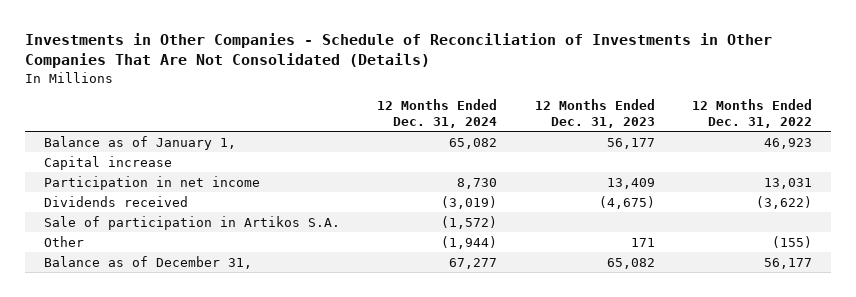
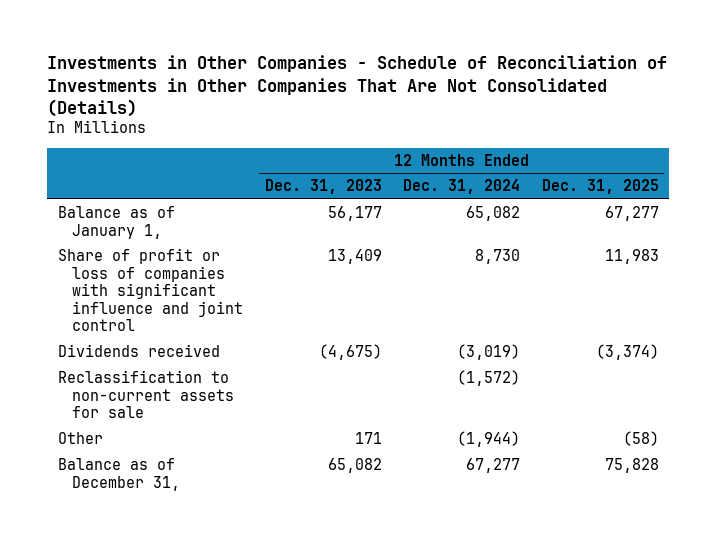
[692,99,813,129] 12 Months Ended Dec. 31, 2022 -> none
none -> [541,179,659,195] Dec. 31, 2025
[43,155,172,170] Capital increase -> none
[43,175,260,190] Participation in net income -> [57,248,244,332] Share of profit or loss of companies with significant influence and joint control
[43,215,340,230] Sale of participation in Artikos S.A. -> [57,370,235,419] Reclassification to non-current assets for sale

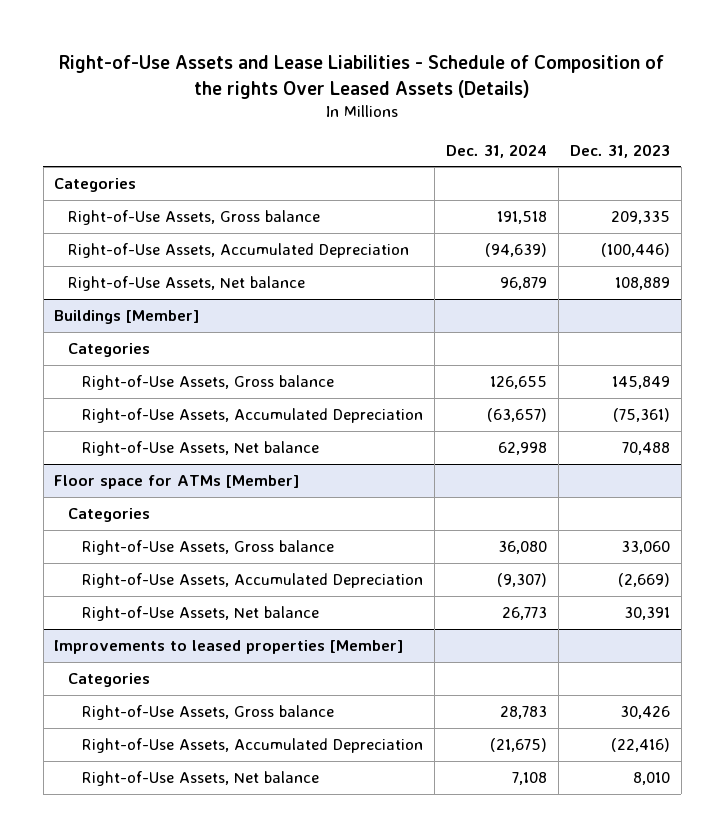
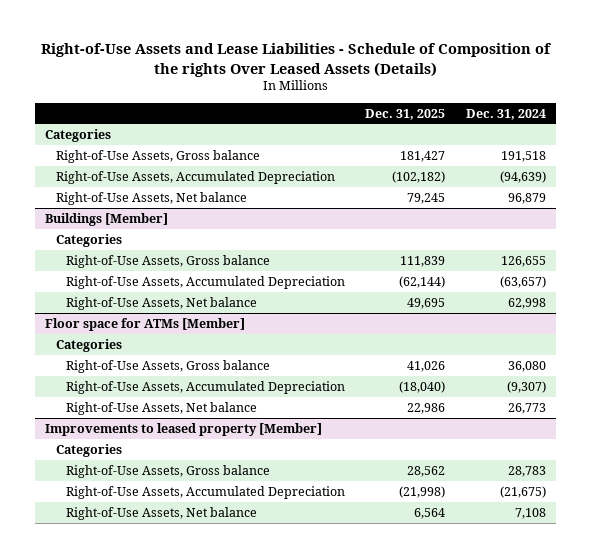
[569,143,670,158] Dec. 31, 2023 -> none
none -> [365,108,446,120] Dec. 31, 2025
[54,639,404,654] Improvements to leased properties [Member] -> [45,422,323,436] Improvements to leased property [Member]

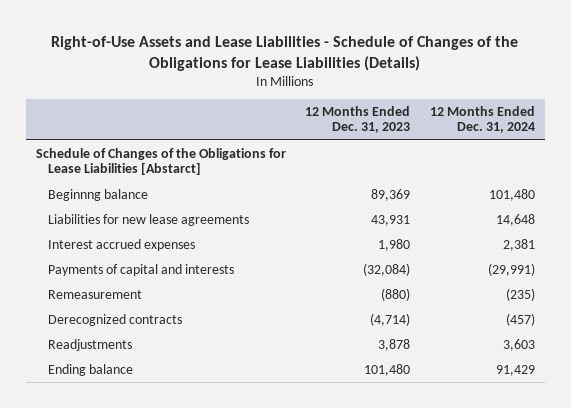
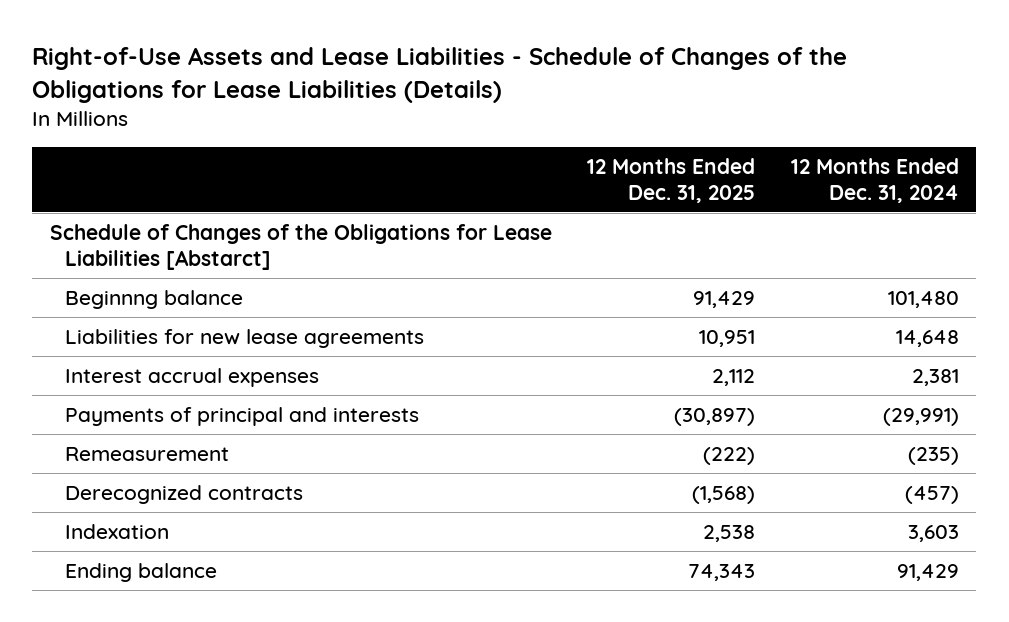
[305,106,411,134] 12 Months Ended Dec. 31, 2023 -> none
none -> [587,157,756,203] 12 Months Ended Dec. 31, 2025
[47,238,195,251] Interest accrued expenses -> [65,367,320,387] Interest accrual expenses
[47,263,234,276] Payments of capital and interests -> [65,406,420,426] Payments of principal and interests
[47,338,132,351] Readjustments -> [65,523,170,539] Indexation

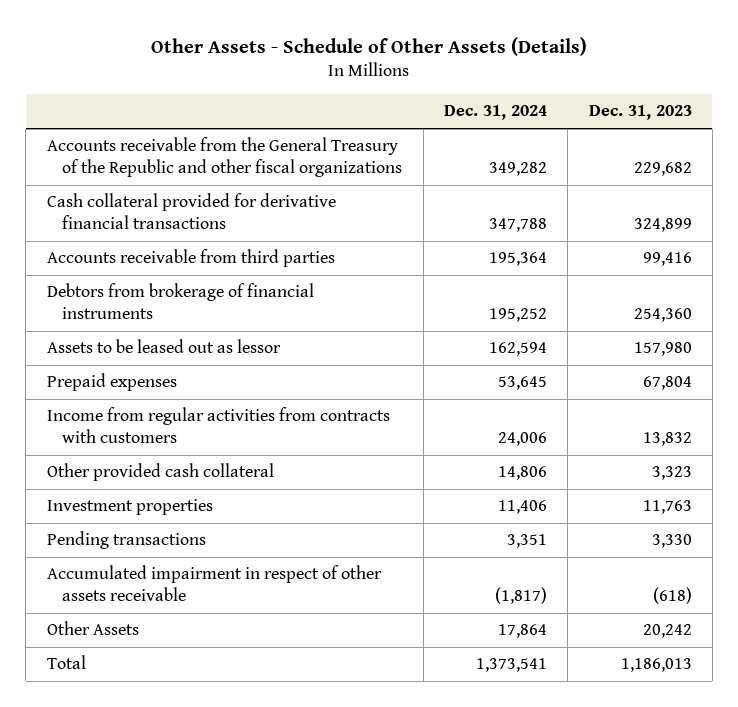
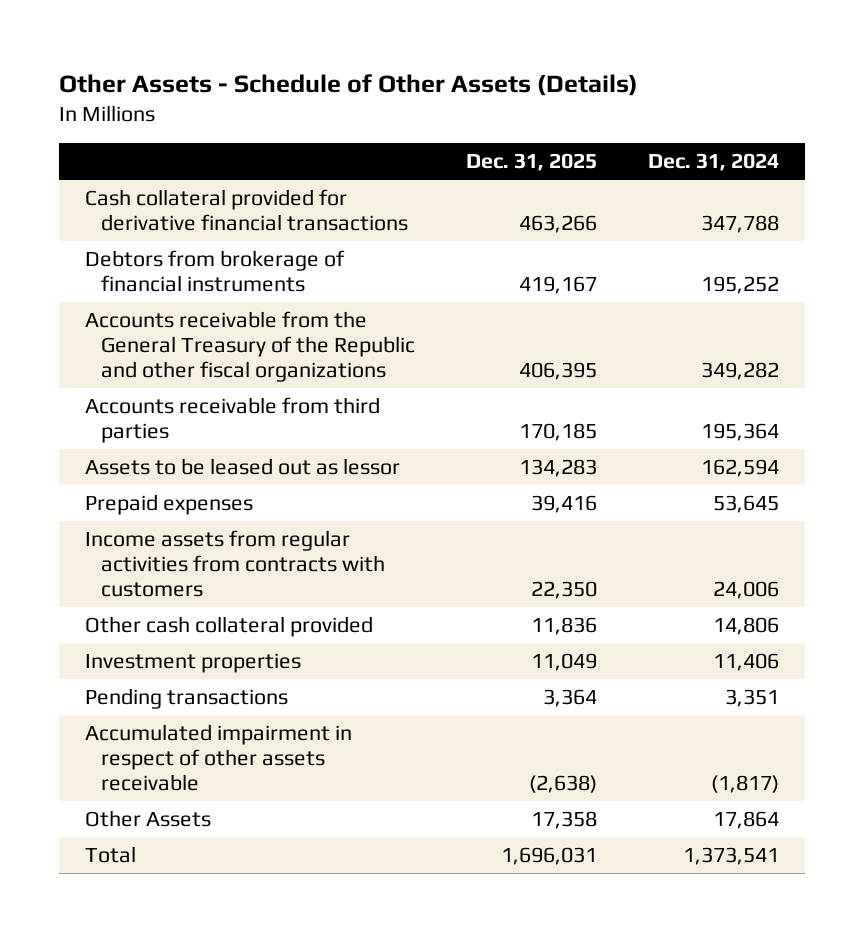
[588,105,692,121] Dec. 31, 2023 -> none
none -> [465,153,597,172] Dec. 31, 2025
[46,137,403,178] Accounts receivable from the General Treasury of the Republic and other fiscal organizations -> [84,311,415,383] Accounts receivable from the General Treasury of the Republic and other fiscal organizations
[46,249,335,268] Accounts receivable from third parties -> [84,397,380,444] Accounts receivable from third parties
[46,407,390,444] Income from regular activities from contracts with customers -> [84,530,385,598] Income assets from regular activities from contracts with customers
[46,463,274,482] Other provided cash collateral -> [84,616,373,638] Other cash collateral provided

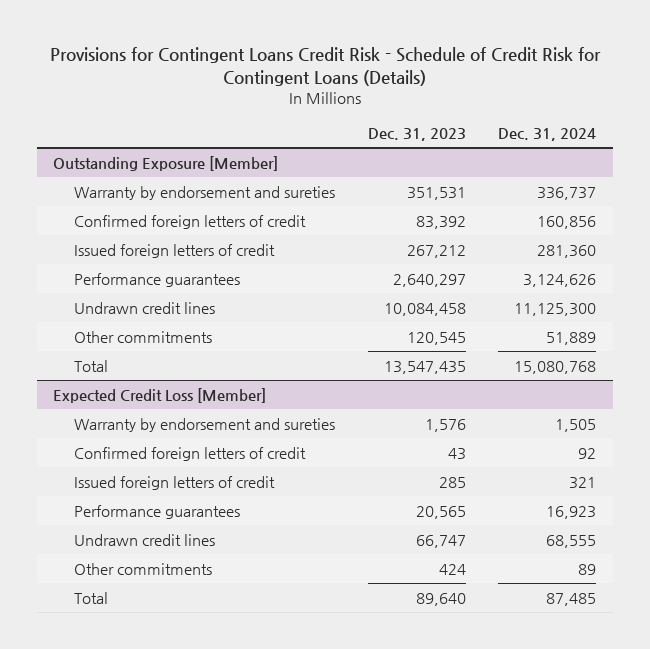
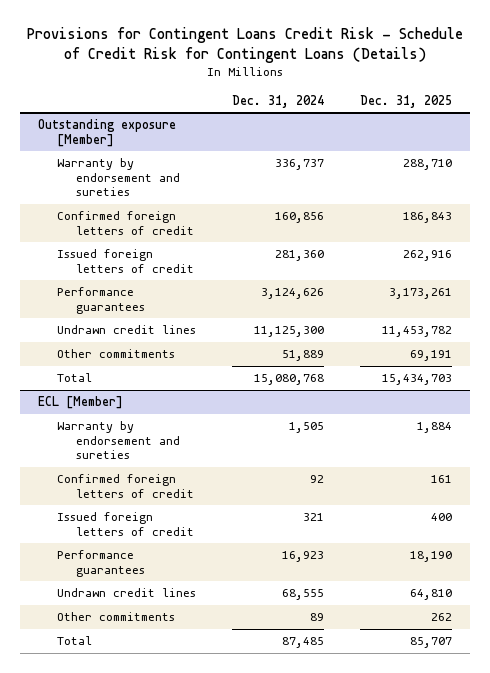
[367,127,466,141] Dec. 31, 2023 -> none
none -> [360,94,453,108] Dec. 31, 2025
[53,155,279,171] Outstanding Exposure [Member] -> [37,119,176,147] Outstanding exposure [Member]
[53,387,267,403] Expected Credit Loss [Member] -> [37,396,123,410] ECL [Member]

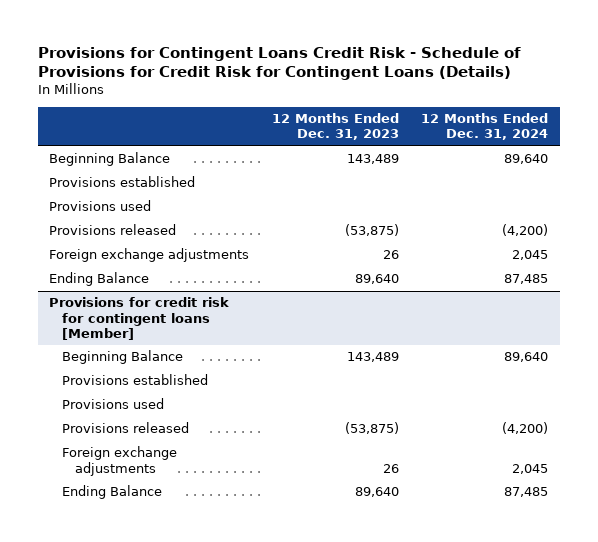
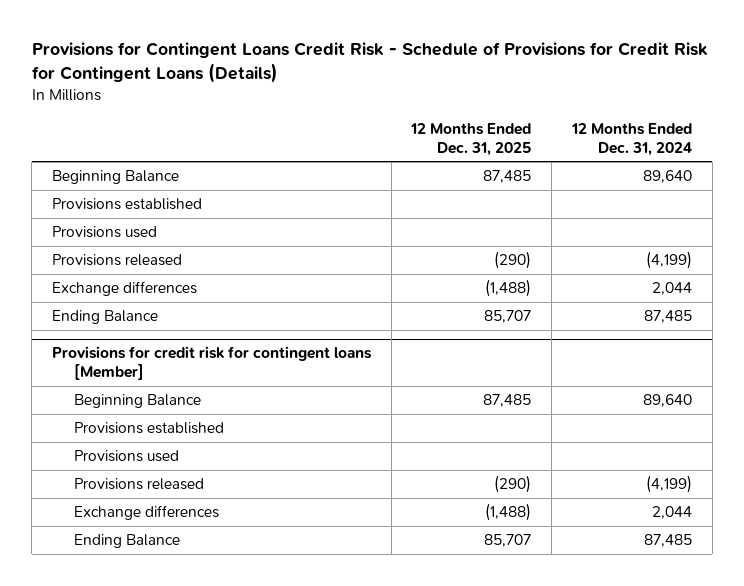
[271,113,399,141] 12 Months Ended Dec. 31, 2023 -> none
none -> [410,123,532,156] 12 Months Ended Dec. 31, 2025
[502,224,549,237] (4,200) -> [645,250,692,269] (4,199)
[49,248,250,263] Foreign exchange adjustments -> [51,280,197,296] Exchange differences
[512,250,549,261] 2,045 -> [651,281,692,295] 2,044
[502,422,549,435] (4,200) -> [645,474,692,493] (4,199)
[62,446,178,476] Foreign exchange adjustments -> [74,504,220,520] Exchange differences
[512,463,549,474] 2,045 -> [651,505,692,519] 2,044

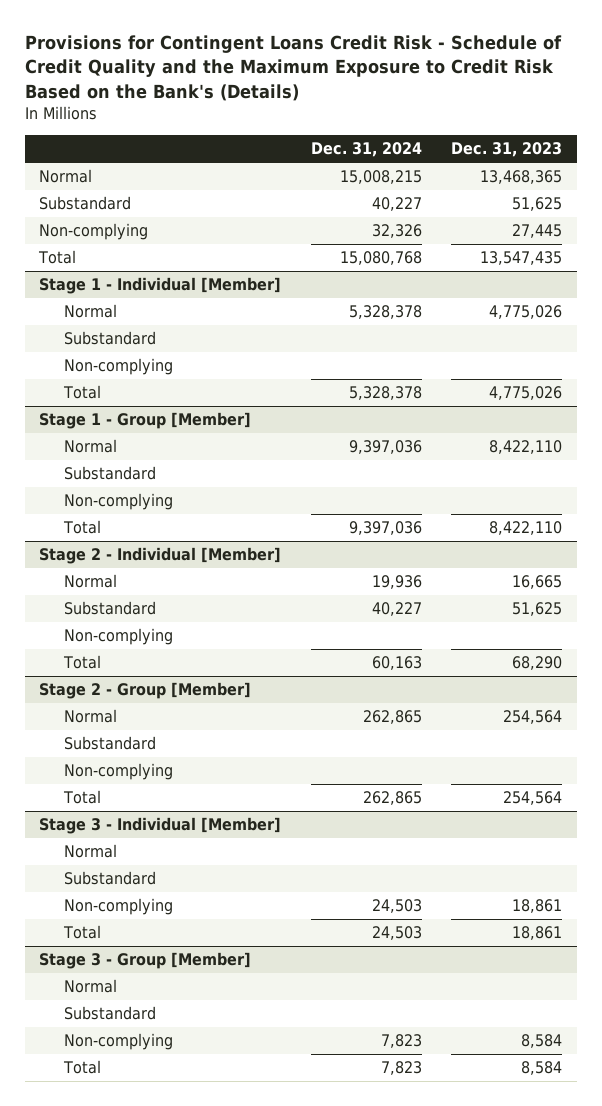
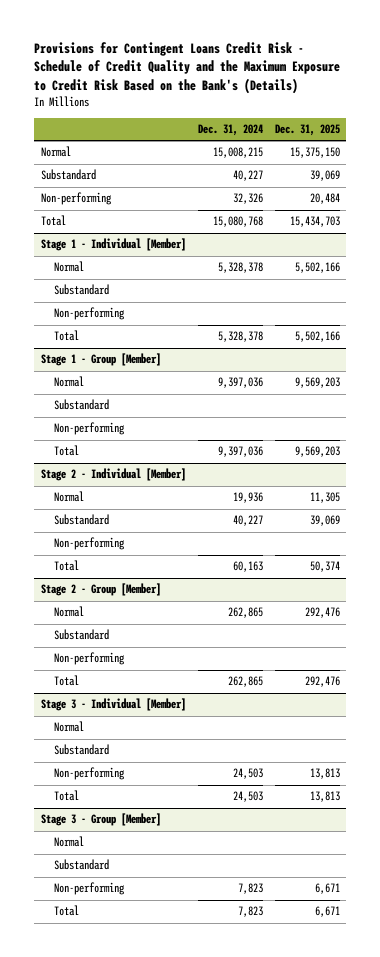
[451,142,563,158] Dec. 31, 2023 -> none
none -> [274,124,340,137] Dec. 31, 2025
[39,223,149,241] Non-complying -> [40,192,112,206] Non-performing
[63,358,173,376] Non-complying -> [54,307,126,321] Non-performing
[63,493,173,511] Non-complying -> [54,422,126,436] Non-performing
[63,628,173,646] Non-complying -> [54,537,126,551] Non-performing
[63,763,173,781] Non-complying -> [54,652,126,666] Non-performing
[63,898,173,916] Non-complying -> [54,767,126,781] Non-performing
[63,1033,173,1051] Non-complying -> [54,882,126,896] Non-performing

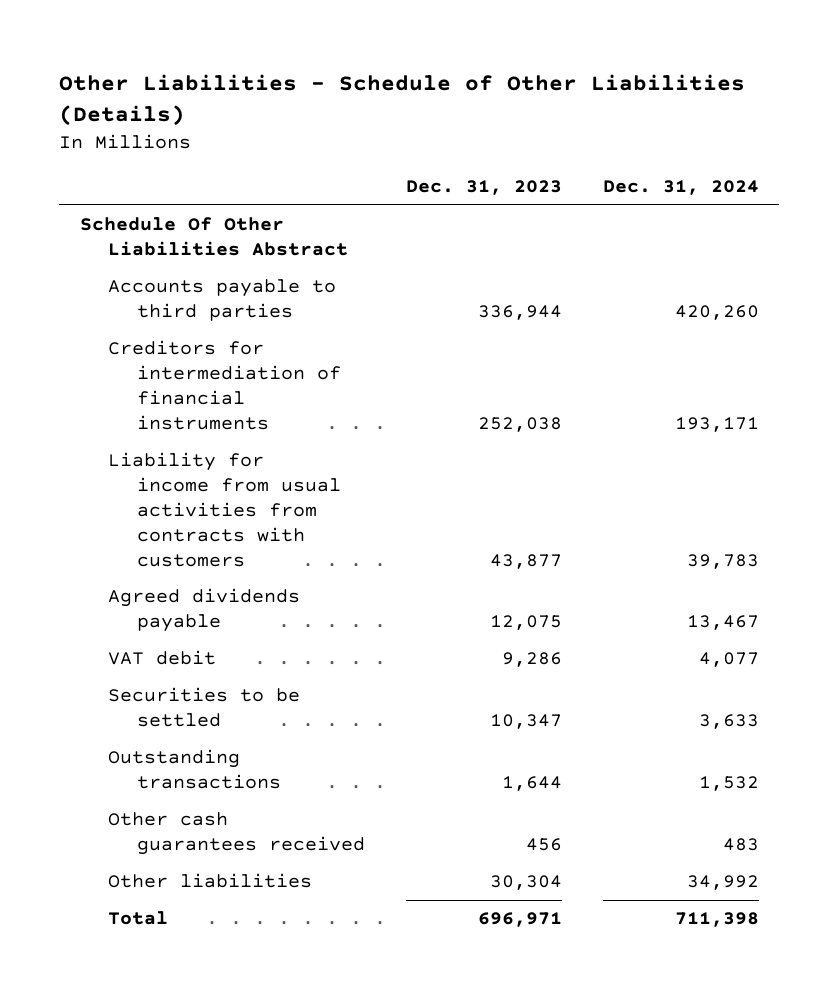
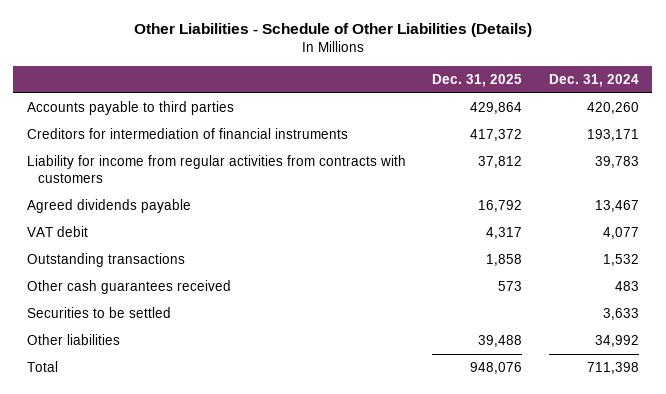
[406,180,563,196] Dec. 31, 2023 -> none
none -> [432,73,523,87] Dec. 31, 2025
[79,217,349,257] Schedule Of Other Liabilities Abstract -> none
[108,452,342,567] Liability for income from usual activities from contracts with customers -> [26,155,406,184] Liability for income from regular activities from contracts with customers
[108,687,301,728] Securities to be settled -> [26,307,171,319] Securities to be settled

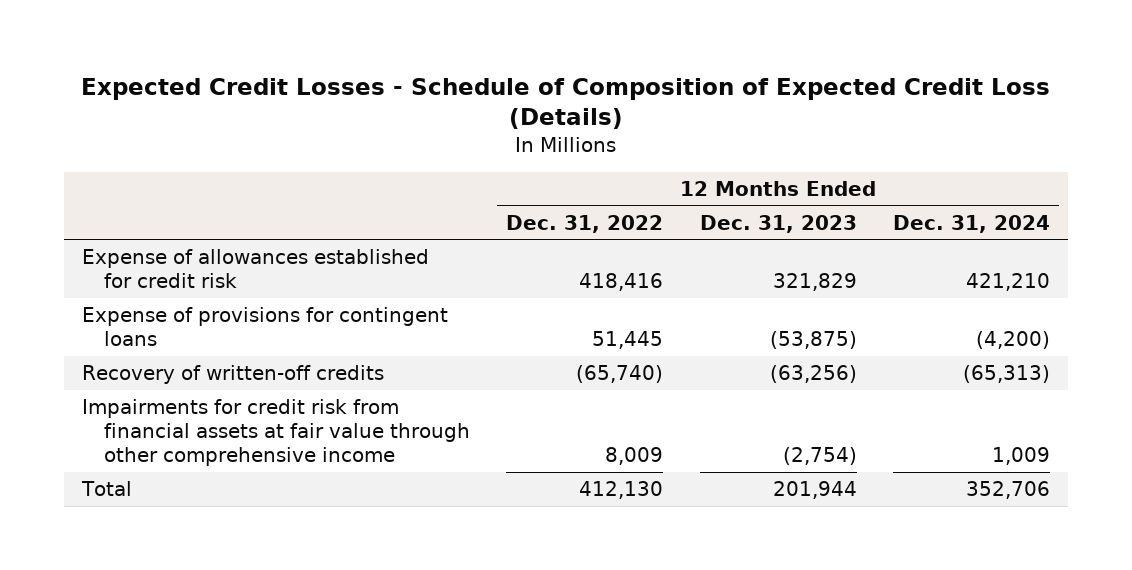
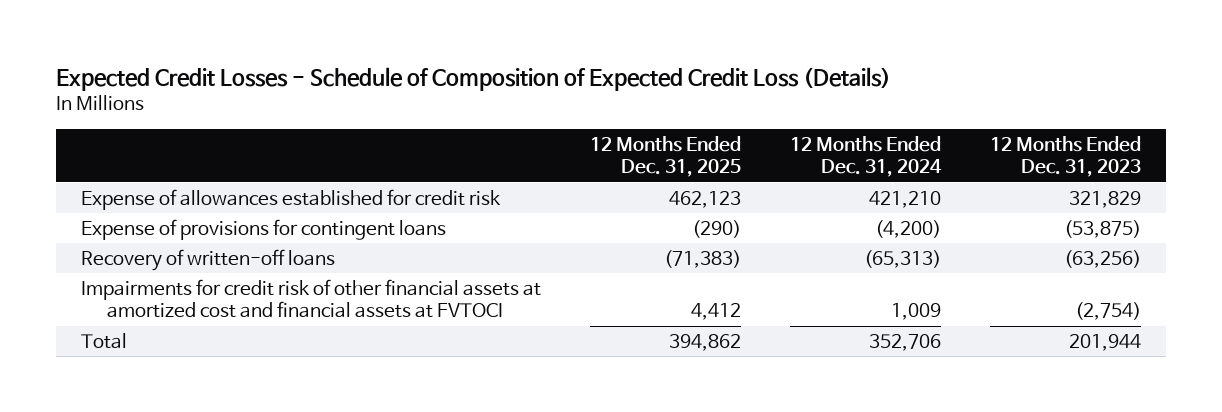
[506,214,664,233] Dec. 31, 2022 -> none
none -> [589,135,741,178] 12 Months Ended Dec. 31, 2025
[82,365,385,385] Recovery of written-off credits -> [80,248,335,271] Recovery of written-off loans
[82,399,470,467] Impairments for credit risk from financial assets at fair value through other comprehensive income -> [80,278,541,319] Impairments for credit risk of other financial assets at amortized cost and financial assets at FVTOCI

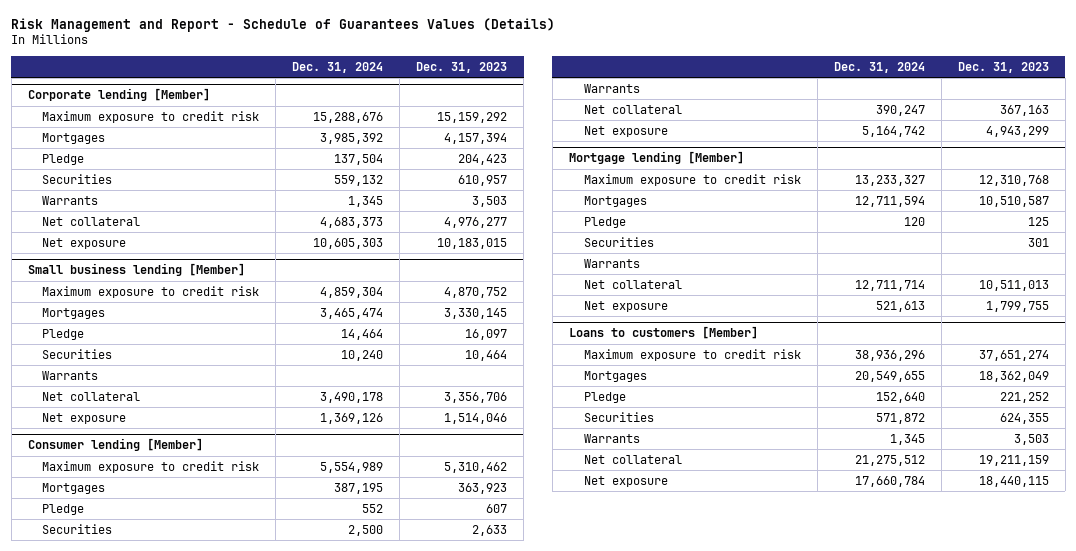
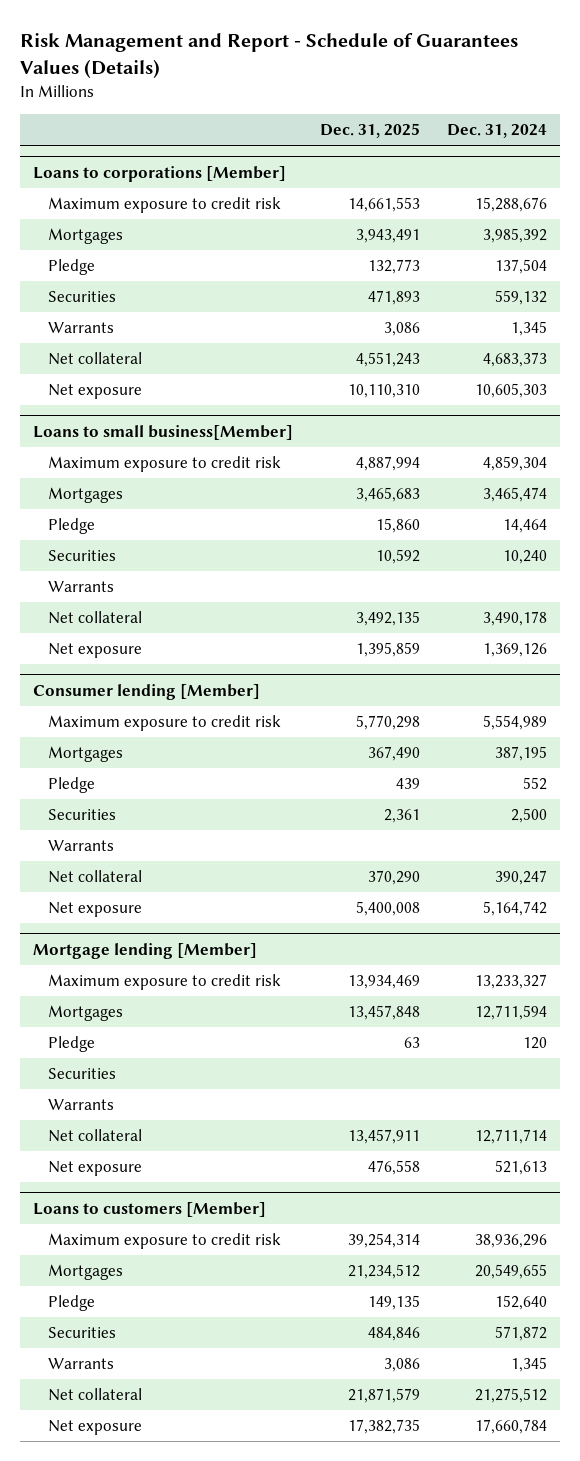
[416,61,508,73] Dec. 31, 2023 -> none
none -> [320,123,421,139] Dec. 31, 2025
[27,88,210,102] Corporate lending [Member] -> [33,166,287,183] Loans to corporations [Member]
[27,263,245,277] Small business lending [Member] -> [33,425,294,441] Loans to small business[Member]

